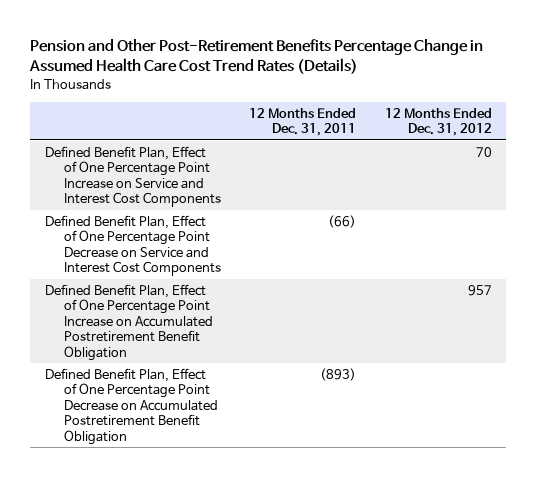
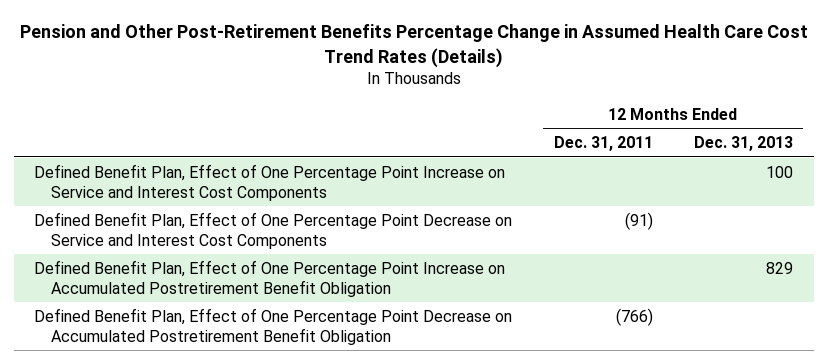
[384,107,492,137] 12 Months Ended Dec. 31, 2012 -> none
none -> [694,136,794,152] Dec. 31, 2013
[328,214,357,228] (66) -> [624,211,653,230] (91)
[320,367,357,381] (893) -> [615,307,653,326] (766)

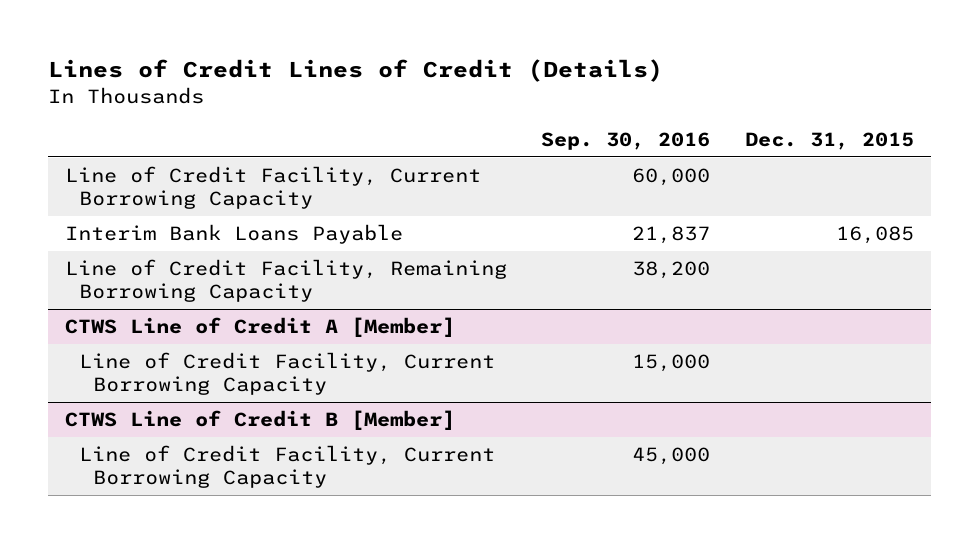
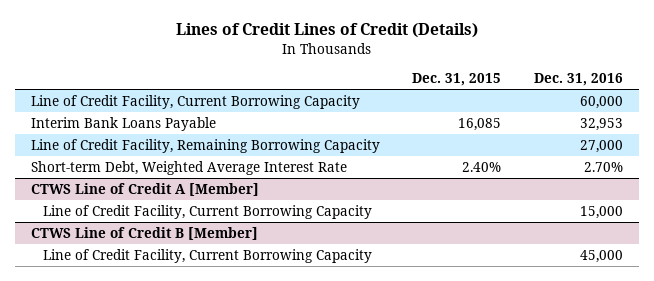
[541,131,711,150] Sep. 30, 2016 -> none
none -> [533,72,623,86] Dec. 31, 2016
none -> [30,160,347,175] Short-term Debt, Weighted Average Interest Rate

